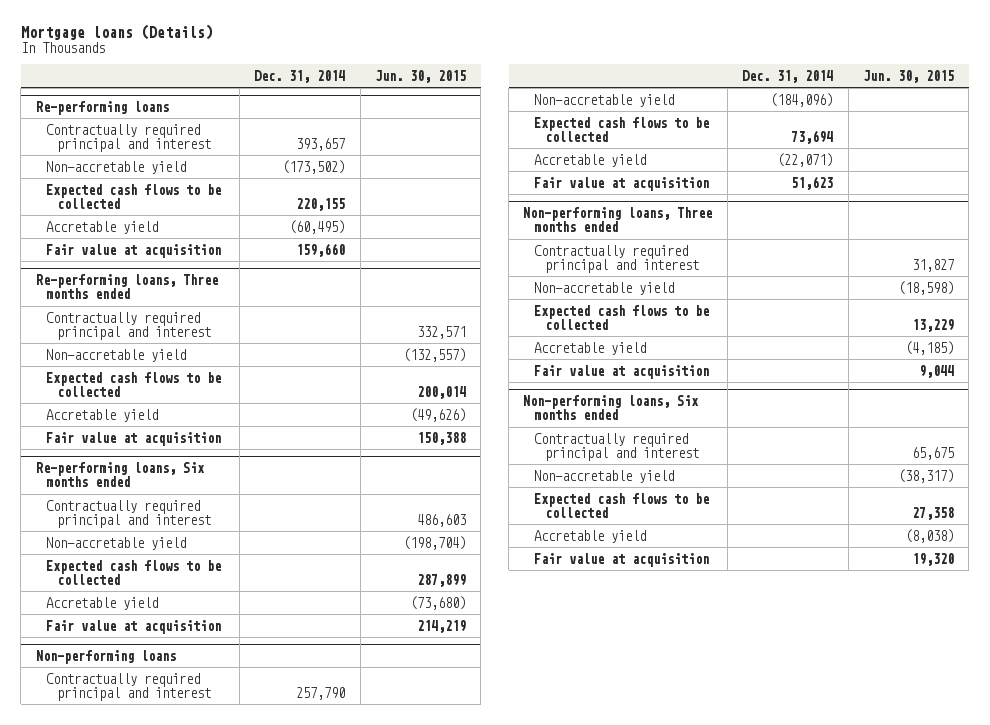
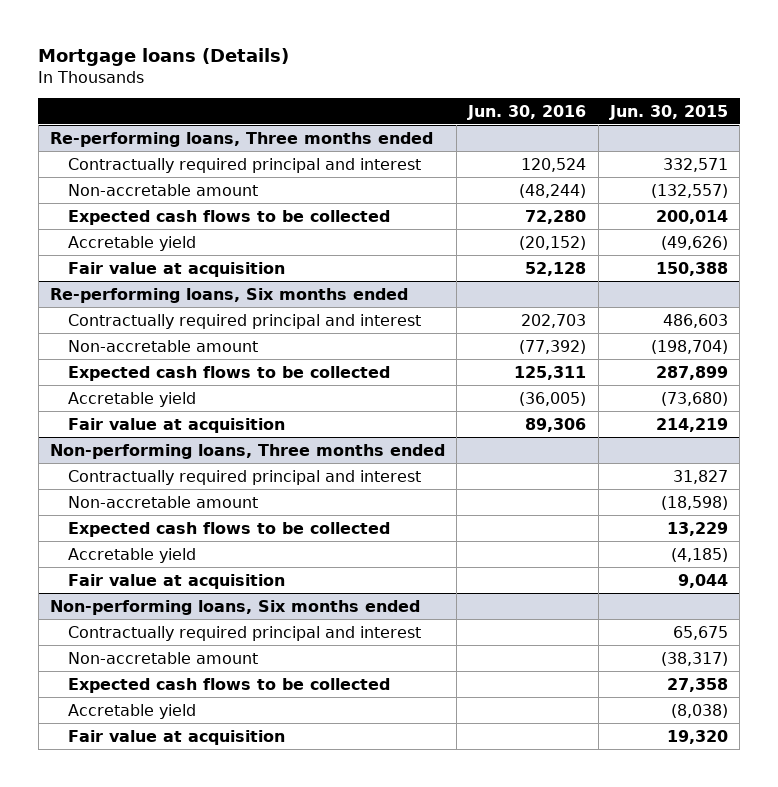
[254,69,346,83] Dec. 31, 2014 -> none
none -> [467,104,587,120] Jun. 30, 2016
[35,100,169,115] Re-performing loans -> none
[46,123,212,152] Contractually required principal and interest -> none
[46,160,187,174] Non-accretable yield -> none
[46,183,222,209] Expected cash flows to be collected -> none
[46,220,159,234] Accretable yield -> none
[46,243,222,258] Fair value at acquisition -> none
[46,348,187,362] Non-accretable yield -> [68,183,259,196] Non-accretable amount
[46,536,187,550] Non-accretable yield -> [68,339,259,352] Non-accretable amount
[35,649,176,664] Non-performing loans -> none
[46,672,212,701] Contractually required principal and interest -> none
[534,93,675,107] Non-accretable yield -> none
[534,116,710,142] Expected cash flows to be collected -> none
[534,153,647,167] Accretable yield -> none
[534,176,710,191] Fair value at acquisition -> none
[534,281,675,295] Non-accretable yield -> [68,495,259,508] Non-accretable amount
[534,469,675,483] Non-accretable yield -> [68,651,259,664] Non-accretable amount

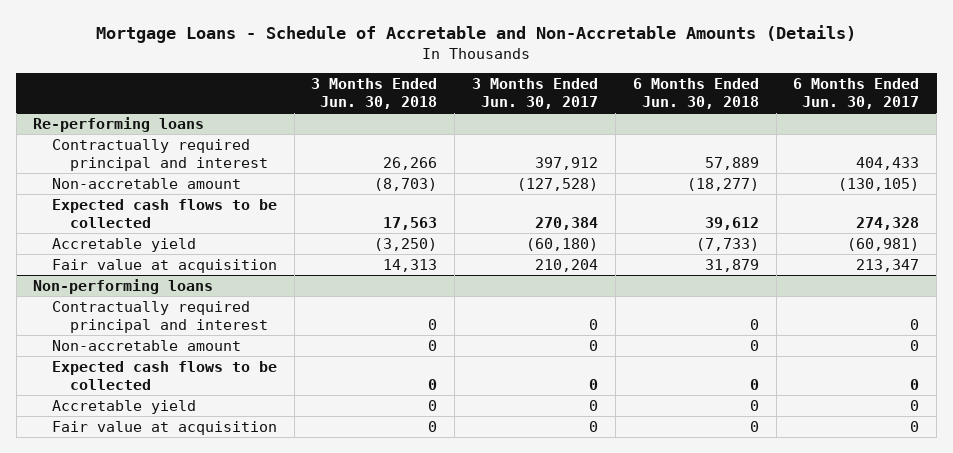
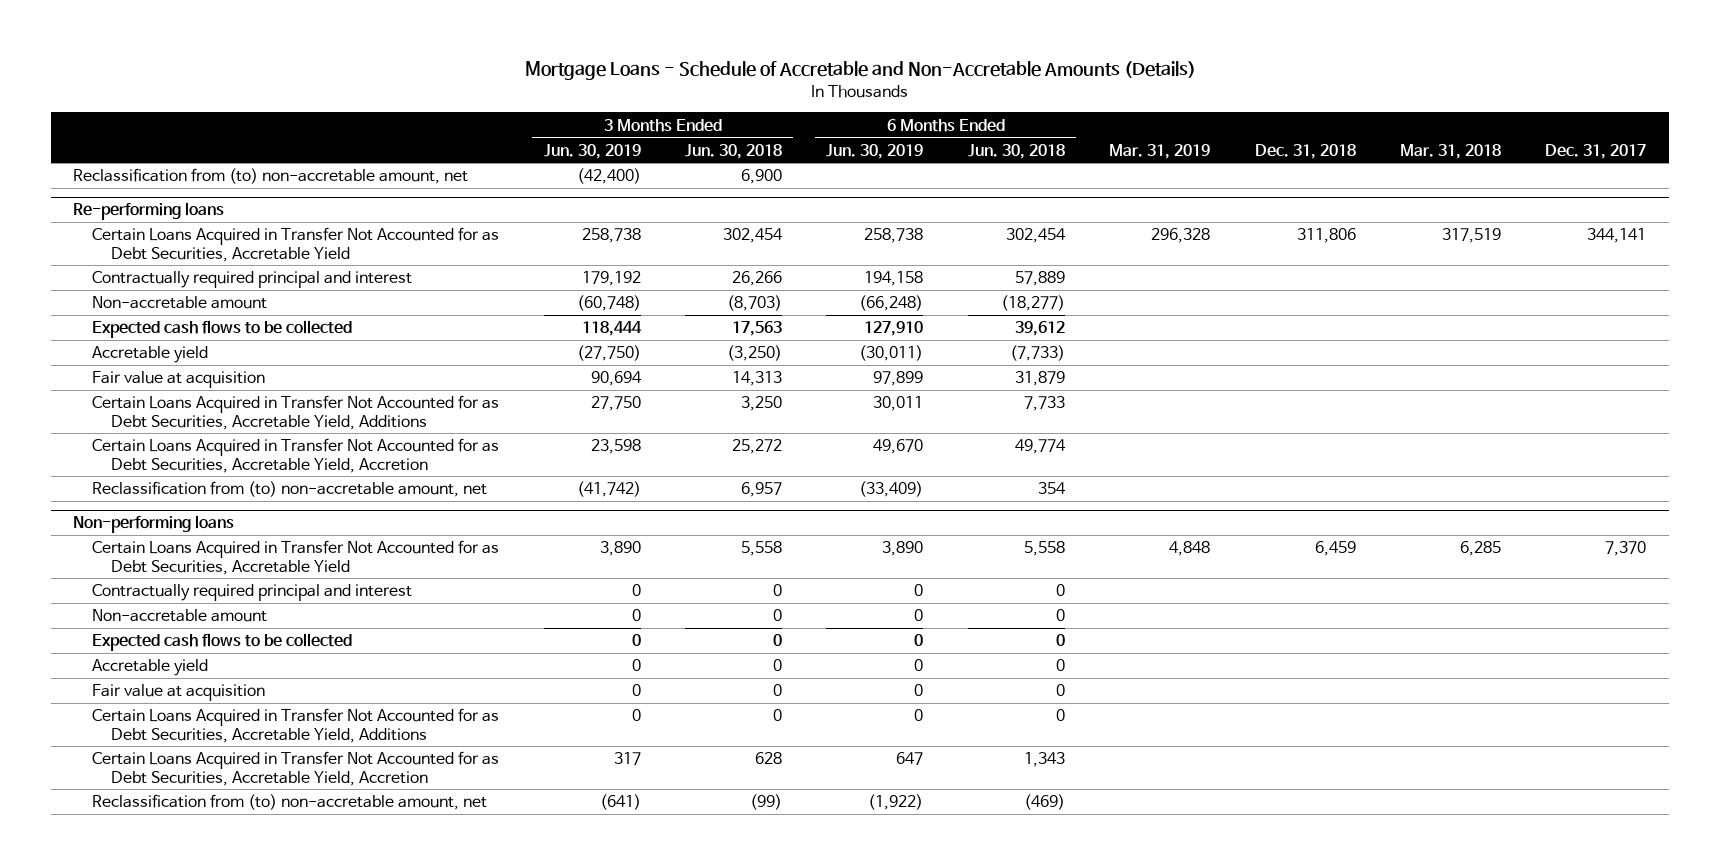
[472,78,599,109] 3 Months Ended Jun. 30, 2017 -> none
[793,78,920,109] 6 Months Ended Jun. 30, 2017 -> none
none -> [543,143,641,159] Jun. 30, 2019
none -> [826,143,924,159] Jun. 30, 2019
none -> [1109,143,1211,159] Mar. 31, 2019
none -> [1254,143,1356,159] Dec. 31, 2018
none -> [1400,143,1502,159] Mar. 31, 2018
none -> [1545,143,1647,159] Dec. 31, 2017
none -> [73,168,469,185] Reclassification from (to) non-accretable amount, net
none -> [92,227,500,262] Certain Loans Acquired in Transfer Not Accounted for as Debt Securities, Accretable Yield
none -> [92,395,500,430] Certain Loans Acquired in Transfer Not Accounted for as Debt Securities, Accretable Yield, Additions
none -> [92,438,500,473] Certain Loans Acquired in Transfer Not Accounted for as Debt Securities, Accretable Yield, Accretion
none -> [92,481,488,498] Reclassification from (to) non-accretable amount, net
none -> [92,540,500,575] Certain Loans Acquired in Transfer Not Accounted for as Debt Securities, Accretable Yield
none -> [92,708,500,743] Certain Loans Acquired in Transfer Not Accounted for as Debt Securities, Accretable Yield, Additions
none -> [92,751,500,786] Certain Loans Acquired in Transfer Not Accounted for as Debt Securities, Accretable Yield, Accretion
none -> [92,794,488,811] Reclassification from (to) non-accretable amount, net

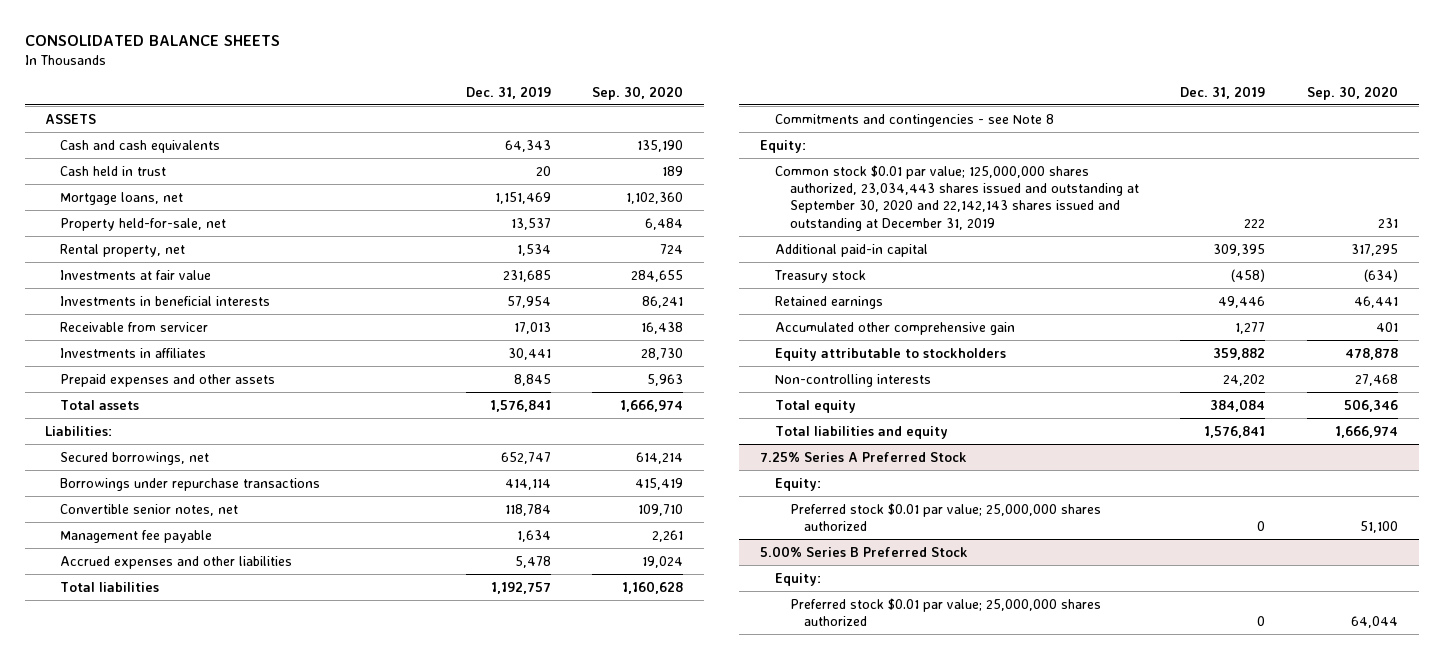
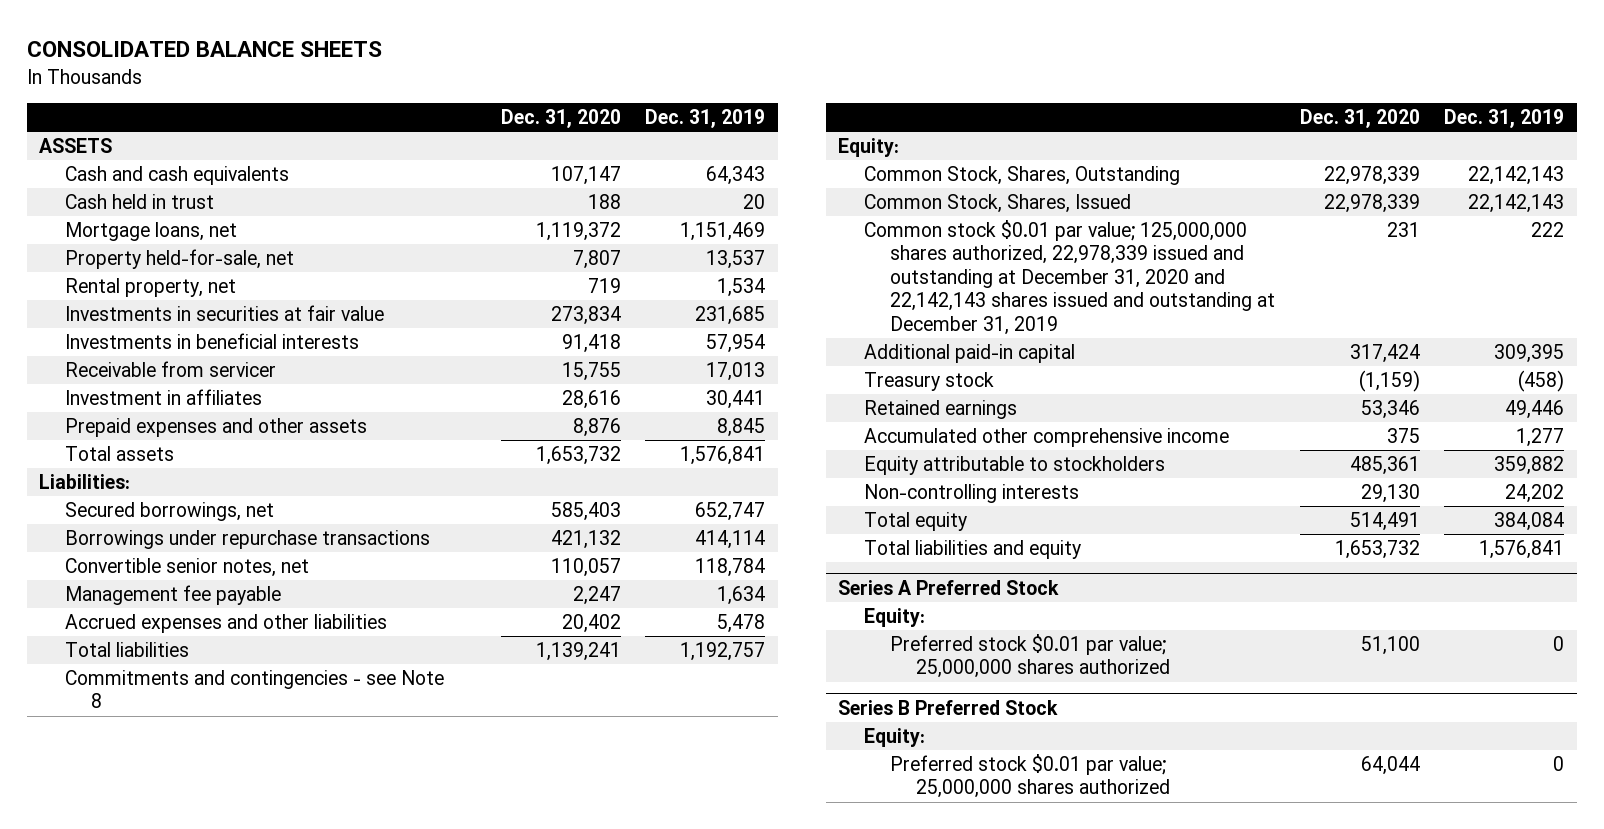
[592,85,684,100] Sep. 30, 2020 -> none
none -> [500,109,621,129] Dec. 31, 2020
[60,269,212,280] Investments at fair value -> [65,305,385,322] Investments in securities at fair value
[60,347,207,358] Investments in affiliates -> [65,389,263,406] Investment in affiliates
none -> [864,166,1181,186] Common Stock, Shares, Outstanding
none -> [864,194,1132,214] Common Stock, Shares, Issued
[774,164,1139,231] Common stock $0.01 par value; 125,000,000 shares authorized, 23,034,443 shares issued and outstanding at September 30, 2020 and 22,142,143 shares issued and outstanding at December 31, 2019 -> [864,220,1276,335] Common stock $0.01 par value; 125,000,000 shares authorized, 22,978,339 issued and outstanding at December 31, 2020 and 22,142,143 shares issued and outstanding at December 31, 2019
[774,321,1015,335] Accumulated other comprehensive gain -> [864,428,1230,448] Accumulated other comprehensive income
[759,451,967,462] 7.25% Series A Preferred Stock -> [838,579,1060,595] Series A Preferred Stock
[759,545,968,557] 5.00% Series B Preferred Stock -> [838,699,1059,715] Series B Preferred Stock

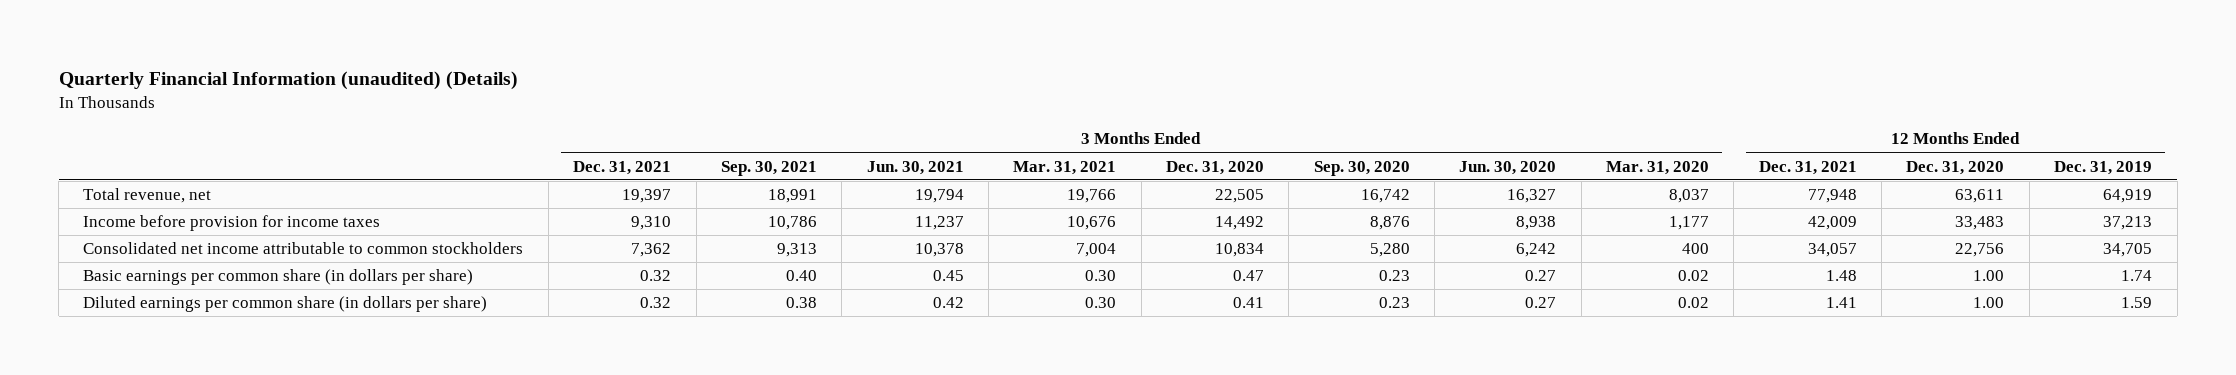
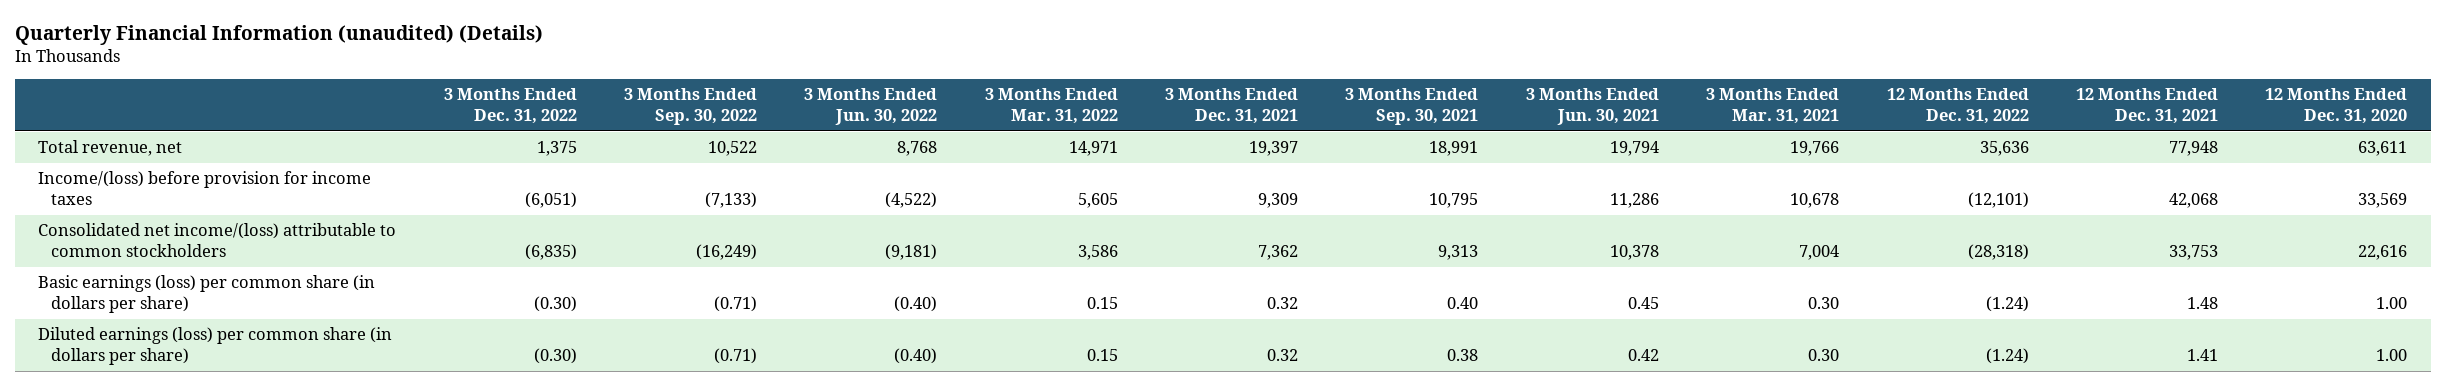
[1165,160,1264,175] Dec. 31, 2020 -> none
[1313,160,1410,176] Sep. 30, 2020 -> none
[1459,160,1557,175] Jun. 30, 2020 -> none
[1606,160,1710,175] Mar. 31, 2020 -> none
[2054,160,2153,175] Dec. 31, 2019 -> none
none -> [443,88,577,125] 3 Months Ended Dec. 31, 2022
none -> [624,88,758,126] 3 Months Ended Sep. 30, 2022
none -> [804,88,938,126] 3 Months Ended Jun. 30, 2022
none -> [984,88,1118,125] 3 Months Ended Mar. 31, 2022
none -> [1886,88,2029,125] 12 Months Ended Dec. 31, 2022
[83,215,381,232] Income before provision for income taxes -> [38,171,372,206] Income/(loss) before provision for income taxes
[631,216,672,231] 9,310 -> [1258,193,1299,209] 9,309
[767,216,817,231] 10,786 -> [1429,193,1479,209] 10,795
[914,216,964,231] 11,237 -> [1609,193,1659,209] 11,286
[1067,216,1117,231] 10,676 -> [1790,193,1840,209] 10,678
[1807,216,1857,231] 42,009 -> [2168,193,2218,209] 42,068
[1955,216,2005,231] 33,483 -> [2358,193,2408,209] 33,569
[83,242,524,255] Consolidated net income attributable to common stockholders -> [38,223,397,258] Consolidated net income/(loss) attributable to common stockholders
[1807,243,1857,258] 34,057 -> [2168,245,2218,261] 33,753
[1955,243,2005,258] 22,756 -> [2358,245,2408,261] 22,616
[83,269,474,286] Basic earnings per common share (in dollars per share) -> [38,275,376,314] Basic earnings (loss) per common share (in dollars per share)
[83,296,488,313] Diluted earnings per common share (in dollars per share) -> [38,327,393,366] Diluted earnings (loss) per common share (in dollars per share)

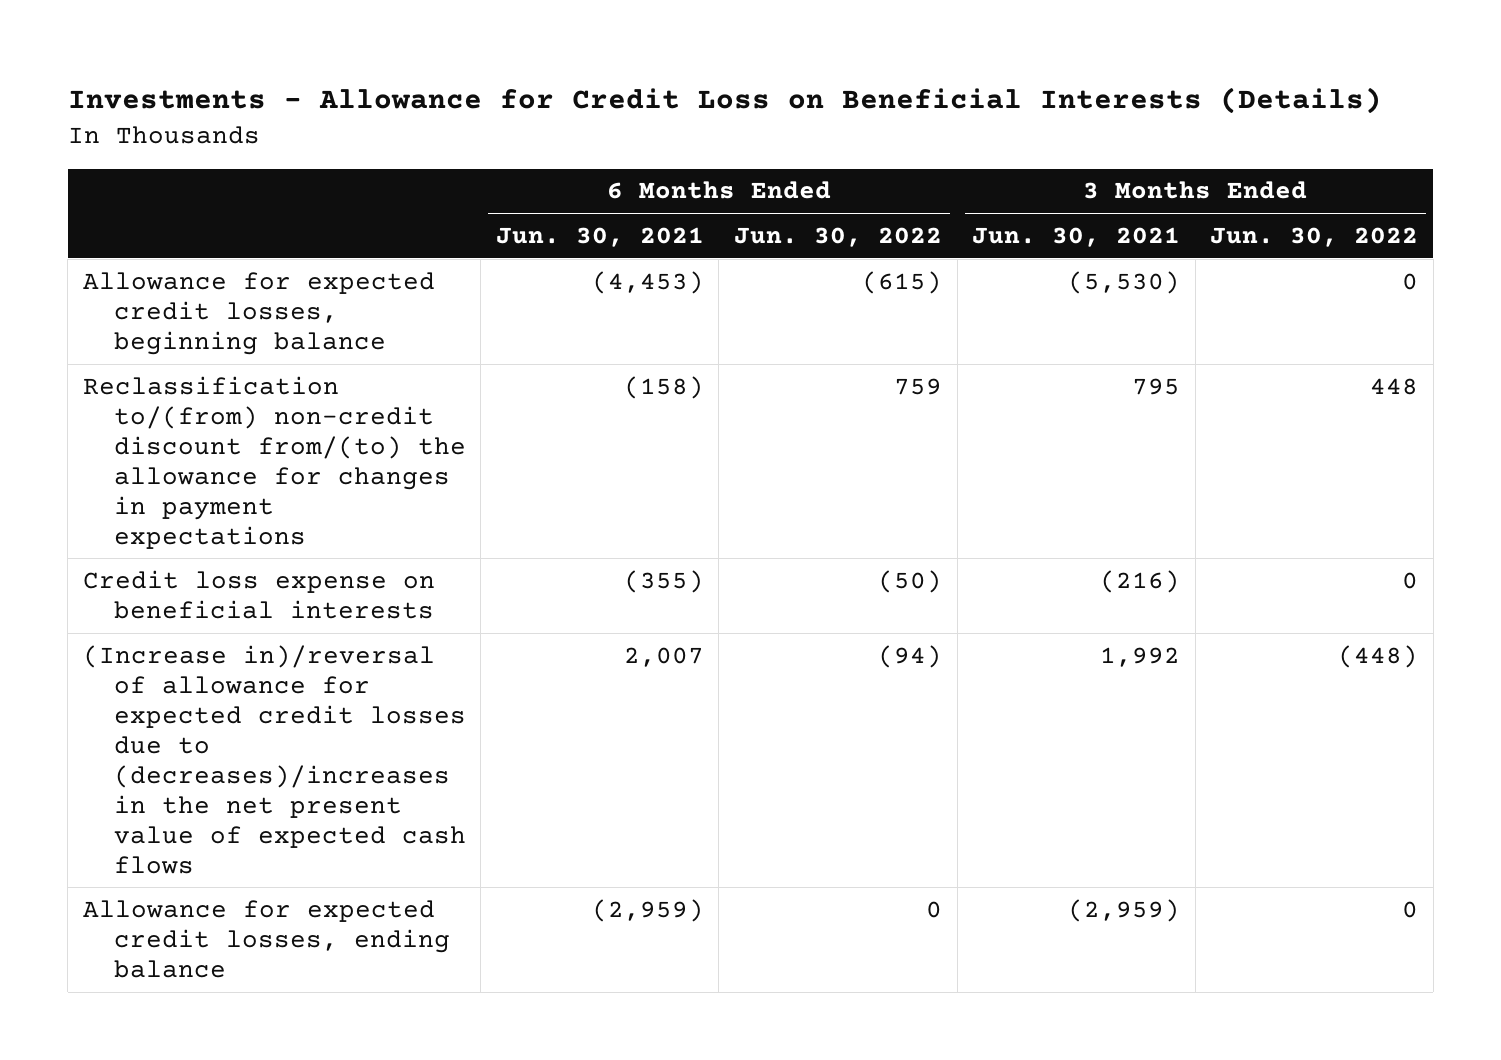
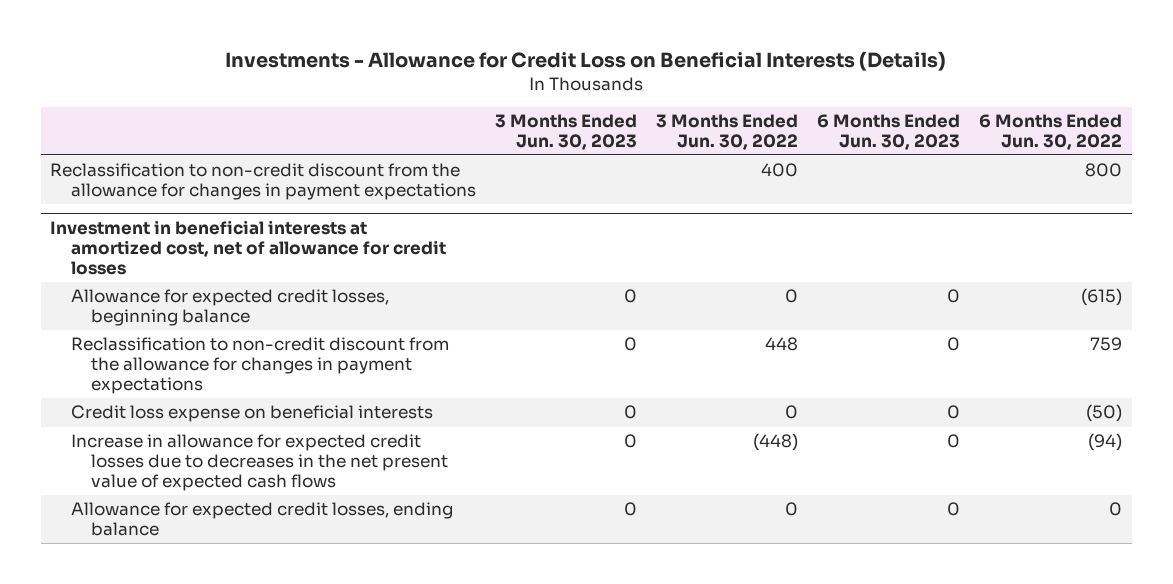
[495,226,704,247] Jun. 30, 2021 -> none
[972,226,1181,247] Jun. 30, 2021 -> none
none -> [494,113,637,150] 3 Months Ended Jun. 30, 2023
none -> [817,113,961,150] 6 Months Ended Jun. 30, 2023
none -> [50,163,476,201] Reclassification to non-credit discount from the allowance for changes in payment expectations
none -> [50,220,446,275] Investment in beneficial interests at amortized cost, net of allowance for credit losses
[82,375,466,549] Reclassification to/(from) non-credit discount from/(to) the allowance for changes in payment expectations -> [70,337,449,394] Reclassification to non-credit discount from the allowance for changes in payment expectations
[82,644,466,874] (Increase in)/reversal of allowance for expected credit losses due to (decreases)/increases in the net present value of expected cash flows -> [70,434,449,491] Increase in allowance for expected credit losses due to decreases in the net present value of expected cash flows

